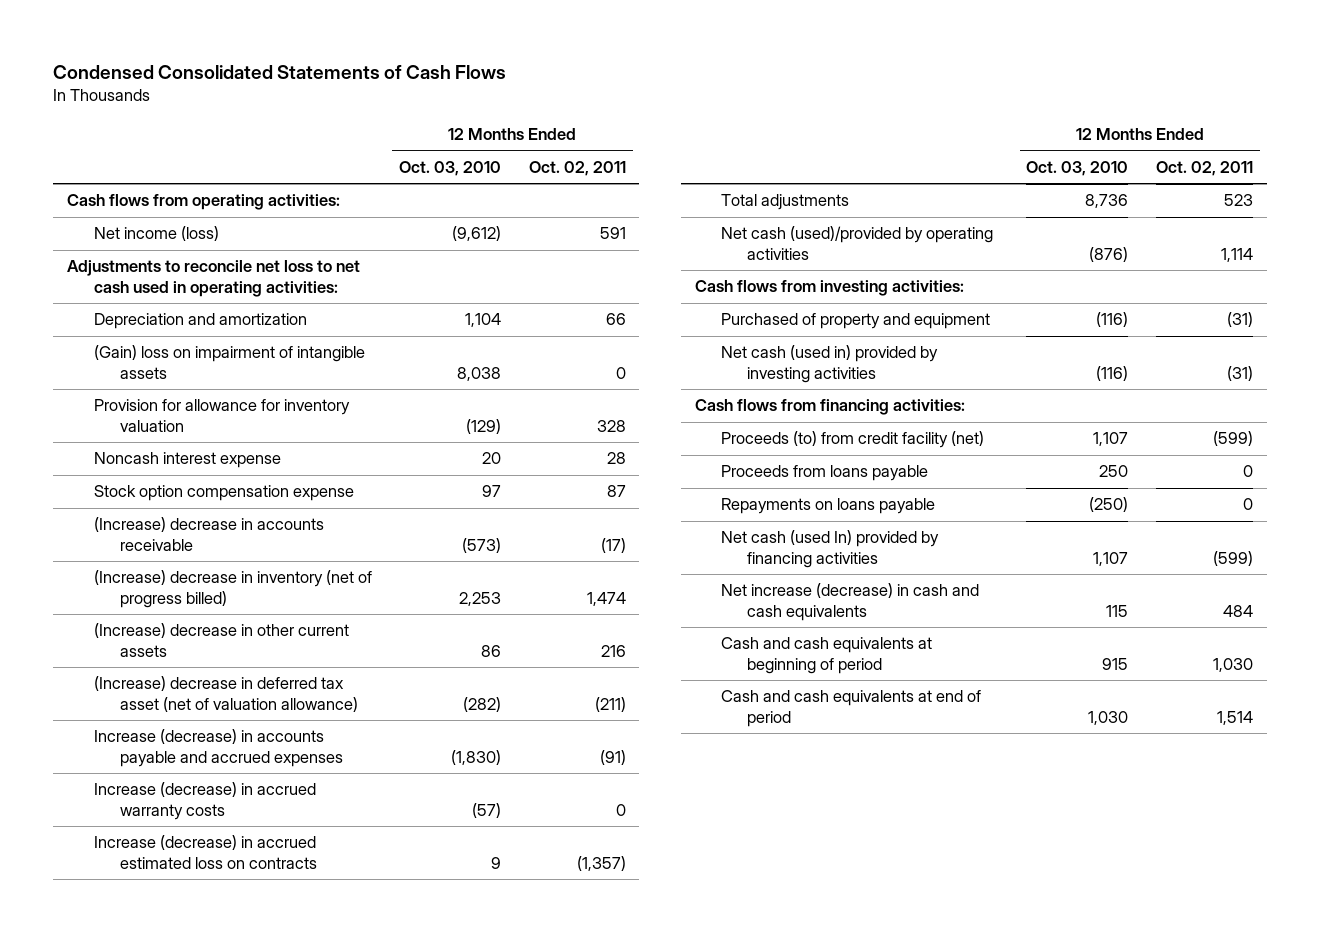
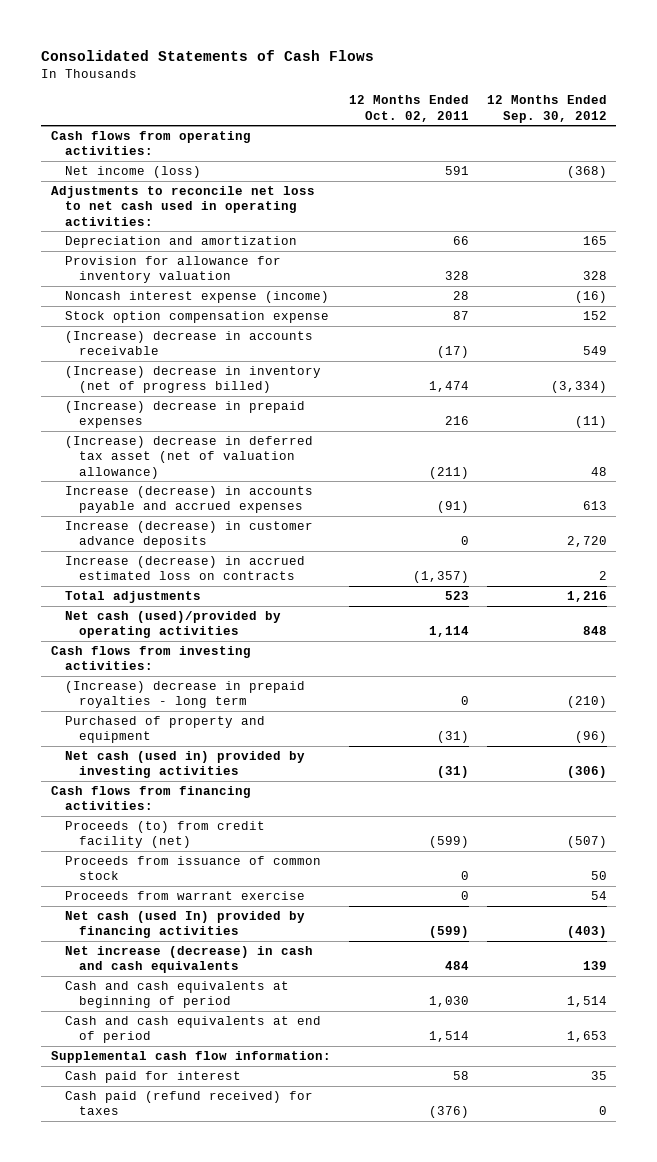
[53,65,507,80] Condensed Consolidated Statements of Cash Flows -> [41,49,375,61] Consolidated Statements of Cash Flows
[399,160,502,176] Oct. 03, 2010 -> none
none -> [486,95,607,123] 12 Months Ended Sep. 30, 2012
[93,345,365,379] (Gain) loss on impairment of intangible assets -> none
[93,452,281,469] Noncash interest expense -> [64,291,329,304] Noncash interest expense (income)
[93,623,349,657] (Increase) decrease in other current assets -> [64,401,305,429] (Increase) decrease in prepaid expenses
[93,782,316,820] Increase (decrease) in accrued warranty costs -> none
none -> [64,521,313,549] Increase (decrease) in customer advance deposits
none -> [64,681,305,709] (Increase) decrease in prepaid royalties - long term
[720,465,928,482] Proceeds from loans payable -> none
[720,498,935,515] Repayments on loans payable -> none
none -> [64,856,321,881] Proceeds from issuance of common stock
none -> [64,891,305,901] Proceeds from warrant exercise
none -> [50,1051,331,1064] Supplemental cash flow information:
none -> [64,1071,241,1084] Cash paid for interest
none -> [64,1091,313,1116] Cash paid (refund received) for taxes

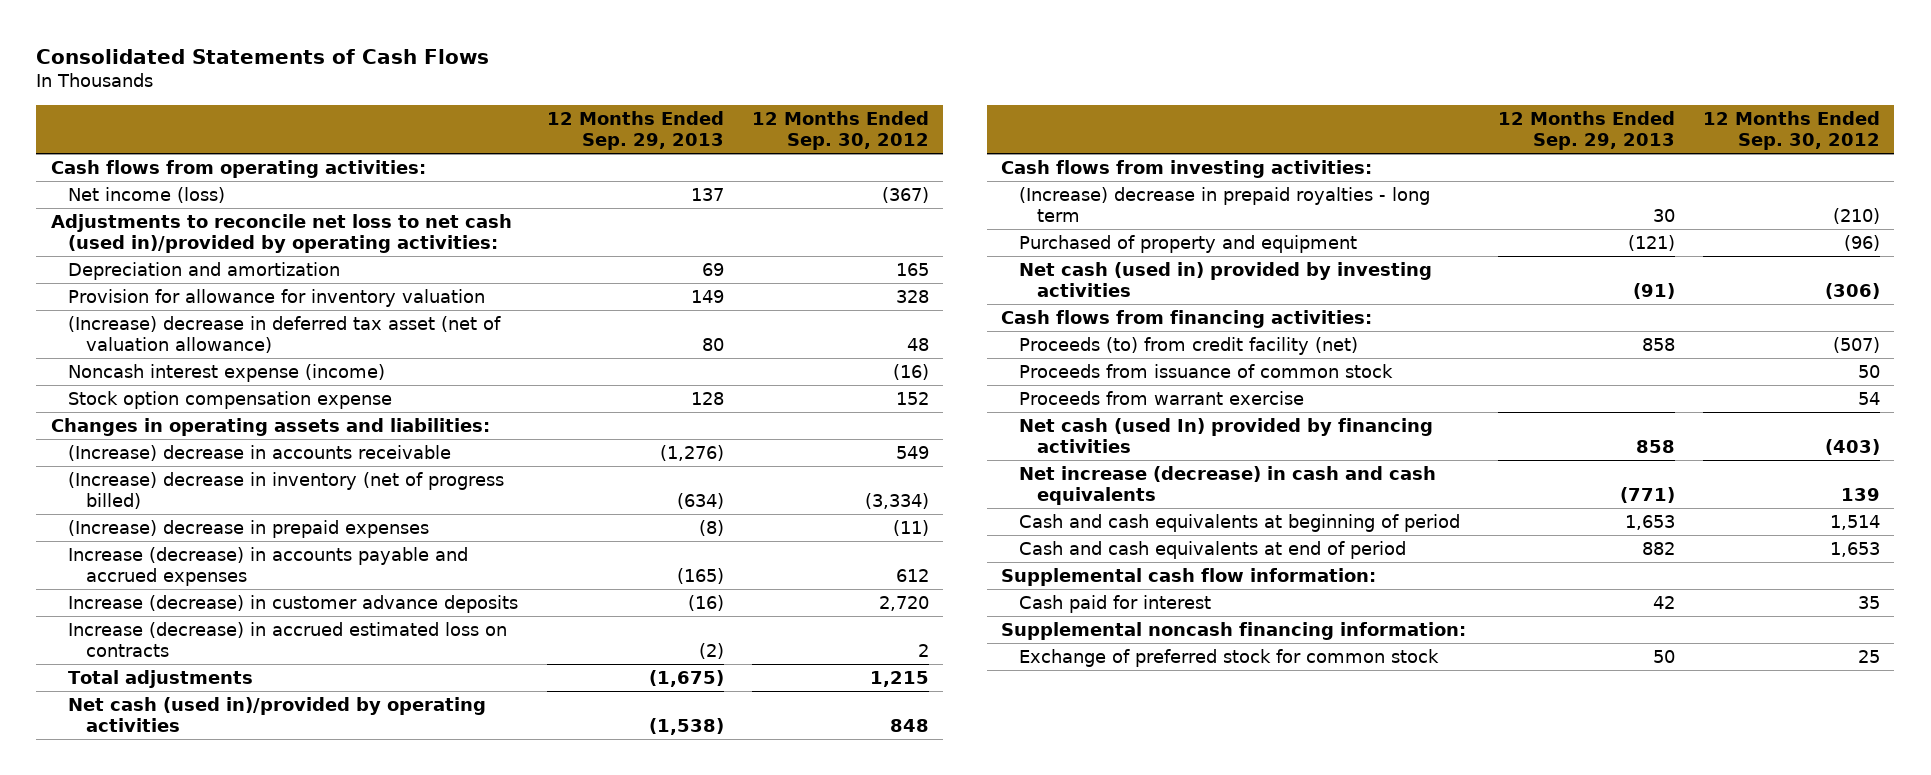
[348,95,469,122] 12 Months Ended Oct. 02, 2011 -> none
none -> [546,110,724,151] 12 Months Ended Sep. 29, 2013
[566,166,607,179] (368) -> [882,186,930,203] (367)
[50,186,315,226] Adjustments to reconcile net loss to net cash used in operating activities: -> [50,213,512,254] Adjustments to reconcile net loss to net cash (used in)/provided by operating activities:
[64,436,313,479] (Increase) decrease in deferred tax asset (net of valuation allowance) -> [68,315,502,354] (Increase) decrease in deferred tax asset (net of valuation allowance)
none -> [50,417,490,436] Changes in operating assets and liabilities:
[582,501,607,511] 613 -> [896,569,930,583] 612
[566,591,607,603] 1,216 -> [870,670,930,687] 1,215
[64,611,281,639] Net cash (used)/provided by operating activities -> [68,696,487,733] Net cash (used in)/provided by operating activities
[64,1091,313,1116] Cash paid (refund received) for taxes -> none
none -> [1001,621,1467,640] Supplemental noncash financing information:
none -> [1019,648,1440,667] Exchange of preferred stock for common stock

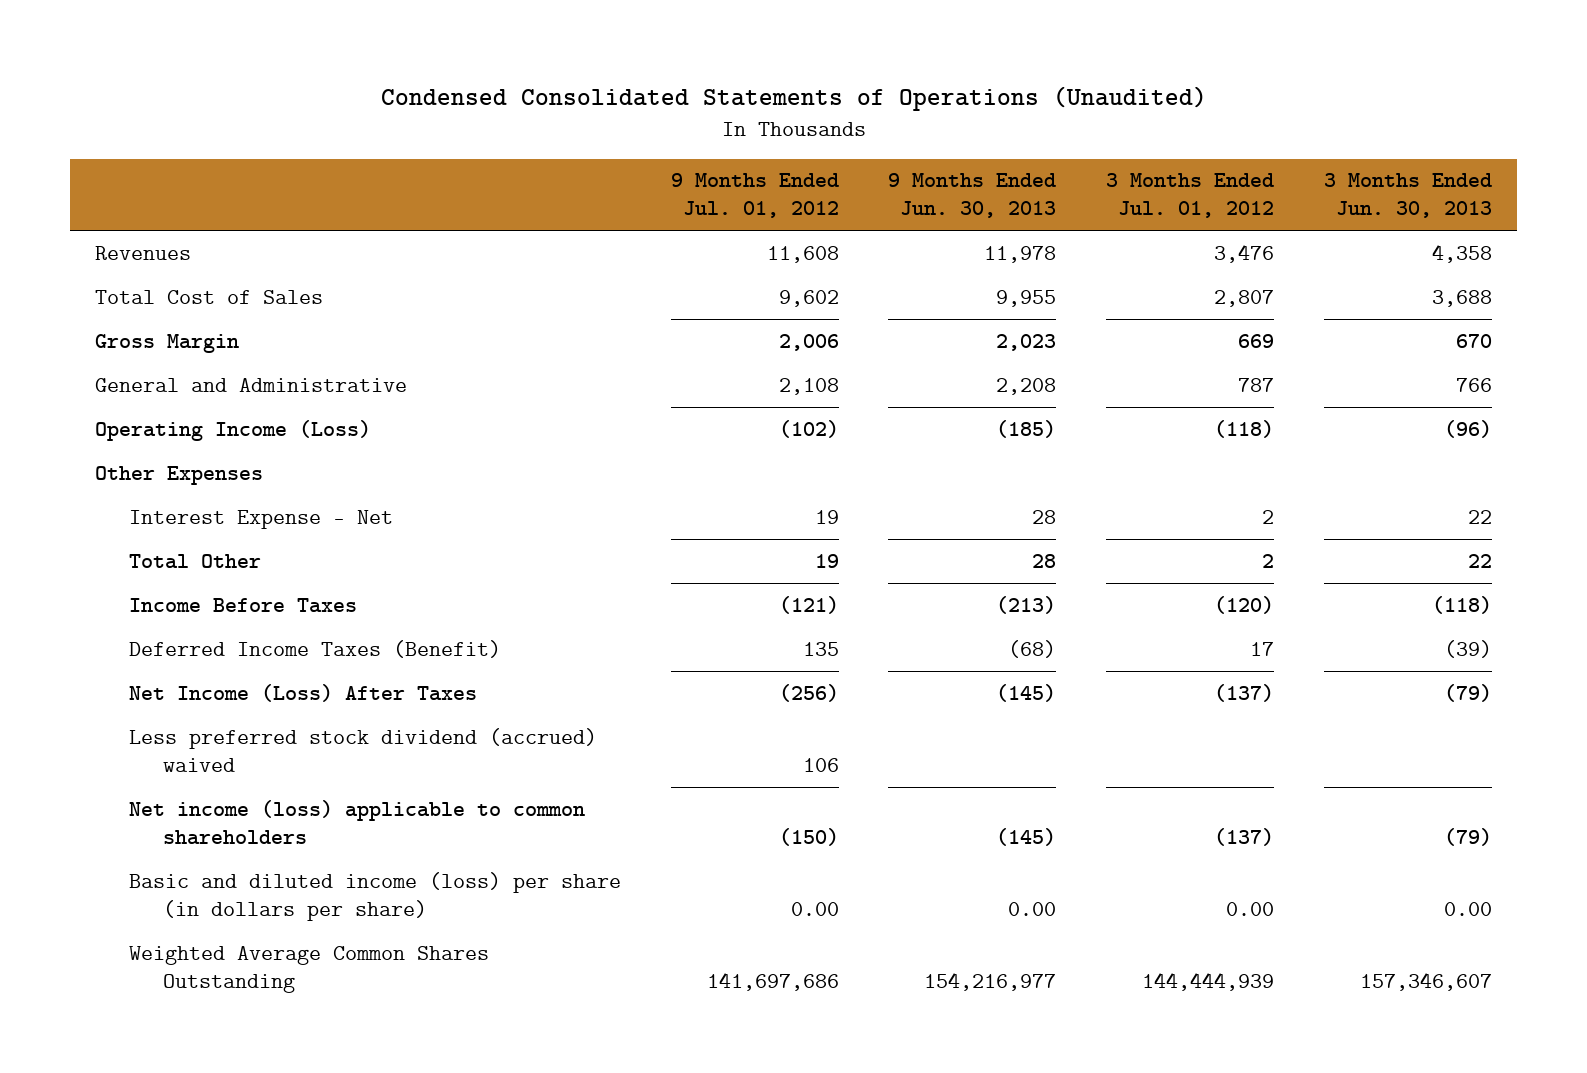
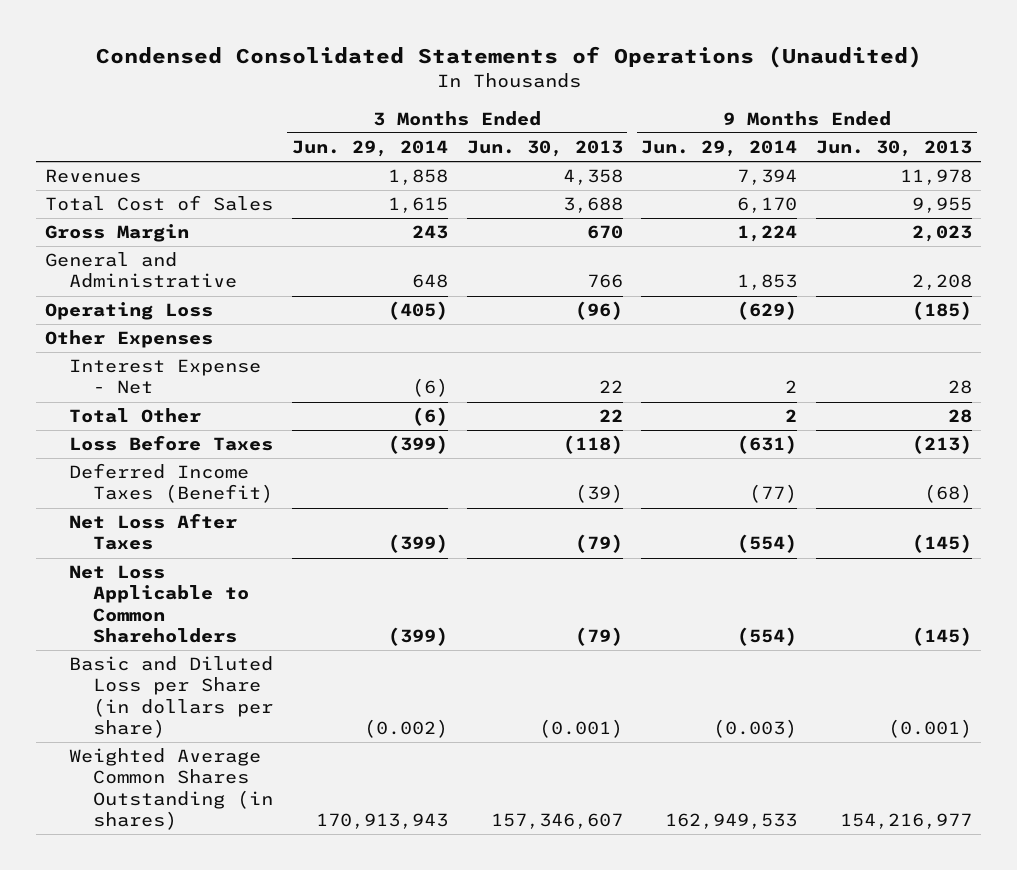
[670,173,839,219] 9 Months Ended Jul. 01, 2012 -> none
[1106,173,1275,219] 3 Months Ended Jul. 01, 2012 -> none
none -> [291,140,448,158] Jun. 29, 2014
none -> [641,140,798,158] Jun. 29, 2014
[94,419,371,441] Operating Income (Loss) -> [45,302,214,321] Operating Loss
[128,597,357,613] Income Before Taxes -> [69,435,274,452] Loss Before Taxes
[128,727,597,772] Less preferred stock dividend (accrued) waived -> none
[128,683,477,702] Net Income (Loss) After Taxes -> [69,513,238,551] Net Loss After Taxes
[128,799,585,845] Net income (loss) applicable to common shareholders -> [69,565,250,643] Net Loss Applicable to Common Shareholders
[128,871,621,921] Basic and diluted income (loss) per share (in dollars per share) -> [69,656,274,738] Basic and Diluted Loss per Share (in dollars per share)
[1008,901,1057,916] 0.00 -> [888,718,973,738] (0.001)
[1444,901,1493,916] 0.00 -> [538,718,623,738] (0.001)
[128,945,489,993] Weighted Average Common Shares Outstanding -> [69,748,274,830] Weighted Average Common Shares Outstanding (in shares)

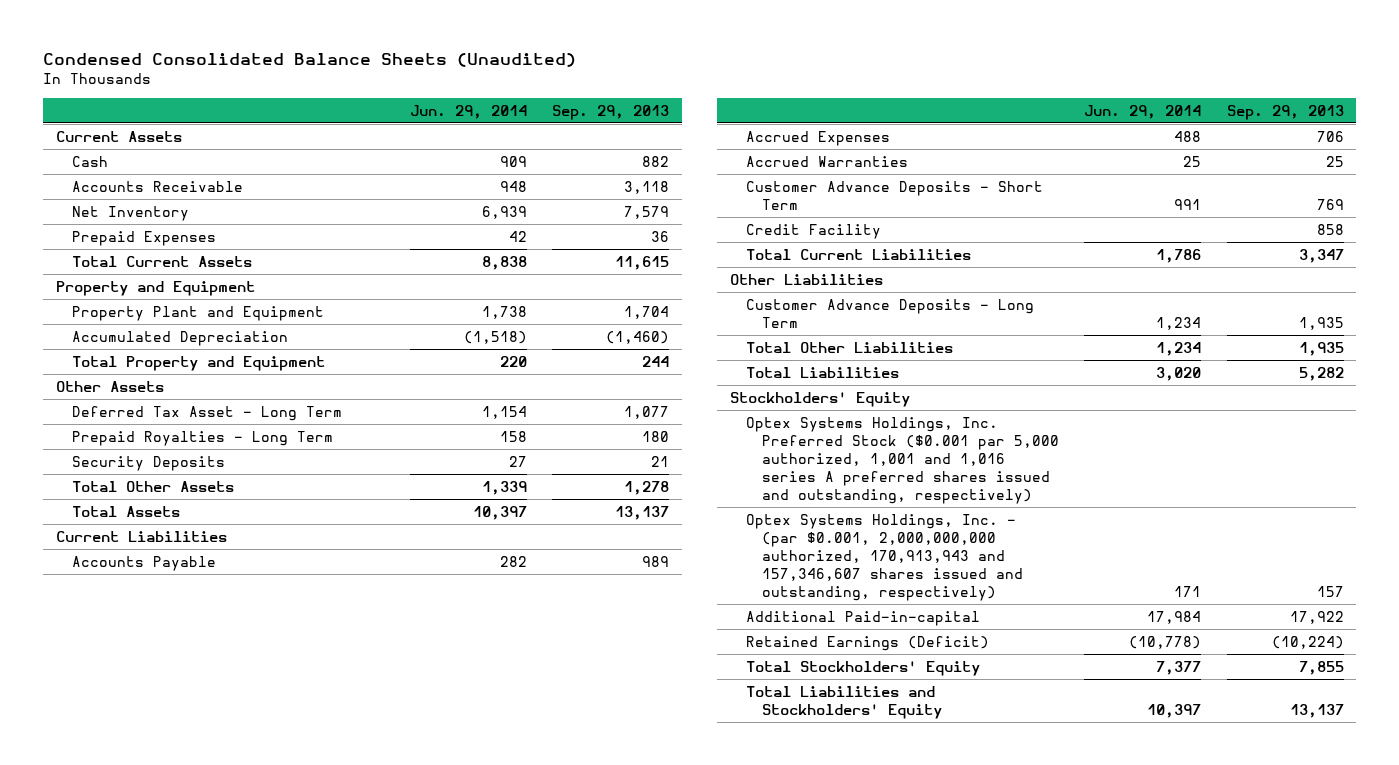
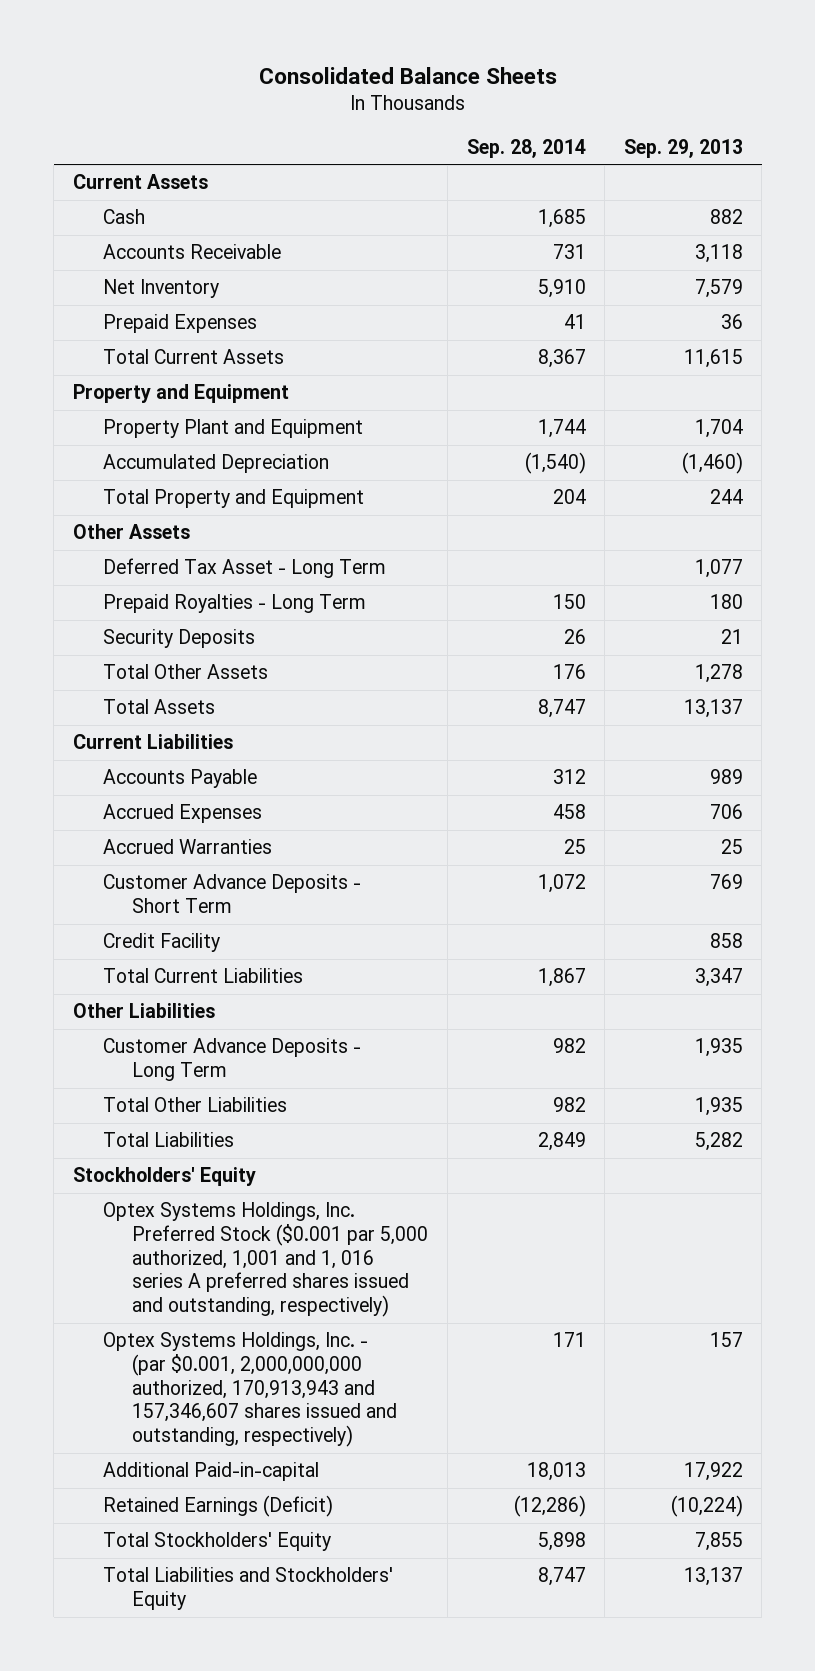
[42,52,576,67] Condensed Consolidated Balance Sheets (Unaudited) -> [258,66,557,84] Consolidated Balance Sheets
[409,104,527,119] Jun. 29, 2014 -> none
none -> [466,138,586,158] Sep. 28, 2014
[745,416,1059,505] Optex Systems Holdings, Inc. Preferred Stock ($0.001 par 5,000 authorized, 1,001 and 1,016 series A preferred shares issued and outstanding, respectively) -> [102,1202,429,1318] Optex Systems Holdings, Inc. Preferred Stock ($0.001 par 5,000 authorized, 1,001 and 1, 016 series A preferred shares issued and outstanding, respectively)

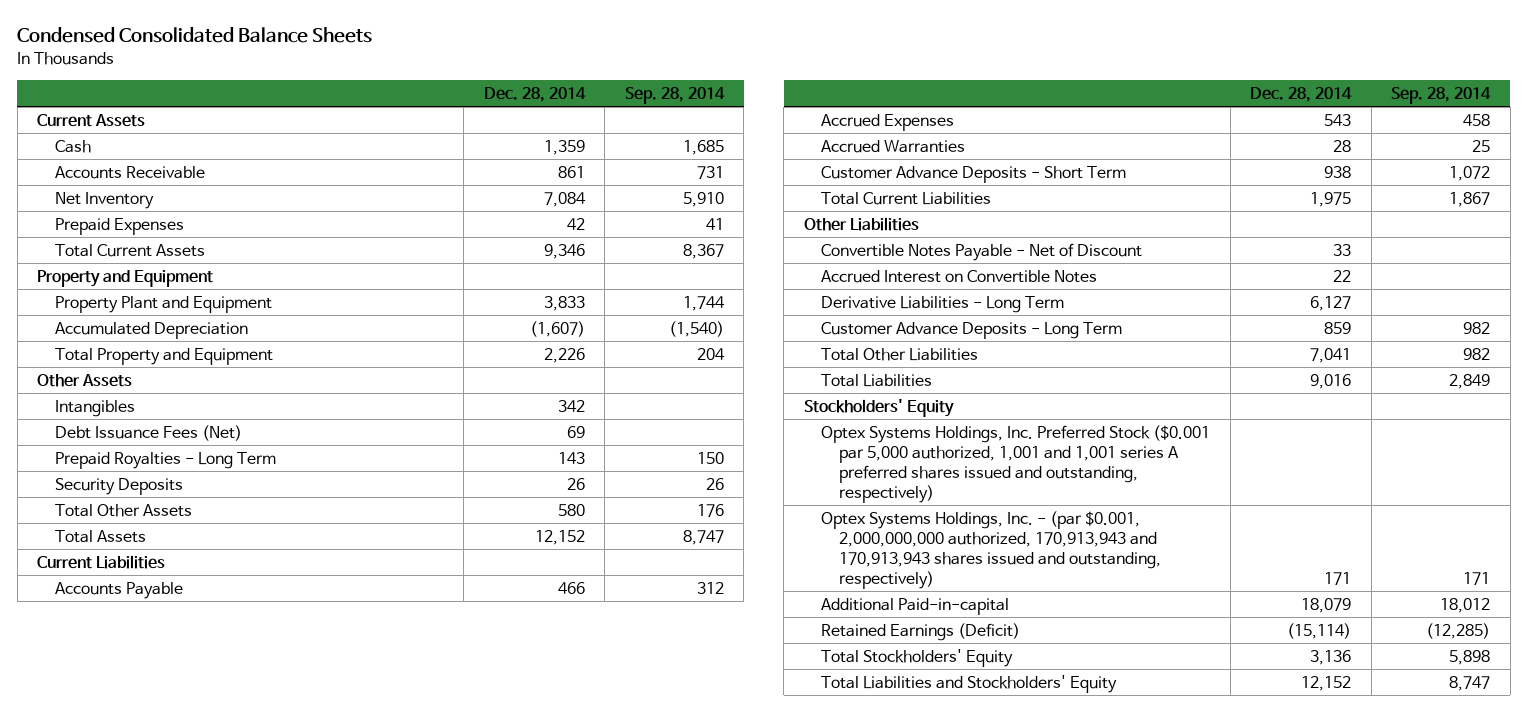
[258,66,557,84] Consolidated Balance Sheets -> [17,27,373,44] Condensed Consolidated Balance Sheets
[623,138,743,158] Sep. 29, 2013 -> none
none -> [483,86,586,102] Dec. 28, 2014
[102,558,386,579] Deferred Tax Asset - Long Term -> none
none -> [54,399,135,417] Intangibles
none -> [54,424,242,441] Debt Issuance Fees (Net)
[102,933,220,953] Credit Facility -> none
none -> [821,242,1143,261] Convertible Notes Payable - Net of Discount
none -> [821,269,1098,283] Accrued Interest on Convertible Notes
none -> [821,295,1065,313] Derivative Liabilities - Long Term
[102,1202,429,1318] Optex Systems Holdings, Inc. Preferred Stock ($0.001 par 5,000 authorized, 1,001 and 1, 016 series A preferred shares issued and outstanding, respectively) -> [821,424,1211,503] Optex Systems Holdings, Inc. Preferred Stock ($0.001 par 5,000 authorized, 1,001 and 1,001 series A preferred shares issued and outstanding, respectively)
[102,1332,398,1448] Optex Systems Holdings, Inc. - (par $0.001, 2,000,000,000 authorized, 170,913,943 and 157,346,607 shares issued and outstanding, respectively) -> [821,510,1161,589] Optex Systems Holdings, Inc. - (par $0.001, 2,000,000,000 authorized, 170,913,943 and 170,913,943 shares issued and outstanding, respectively)
[526,1462,586,1482] 18,013 -> [1440,597,1491,613] 18,012
[513,1495,586,1518] (12,286) -> [1426,622,1491,639] (12,285)

